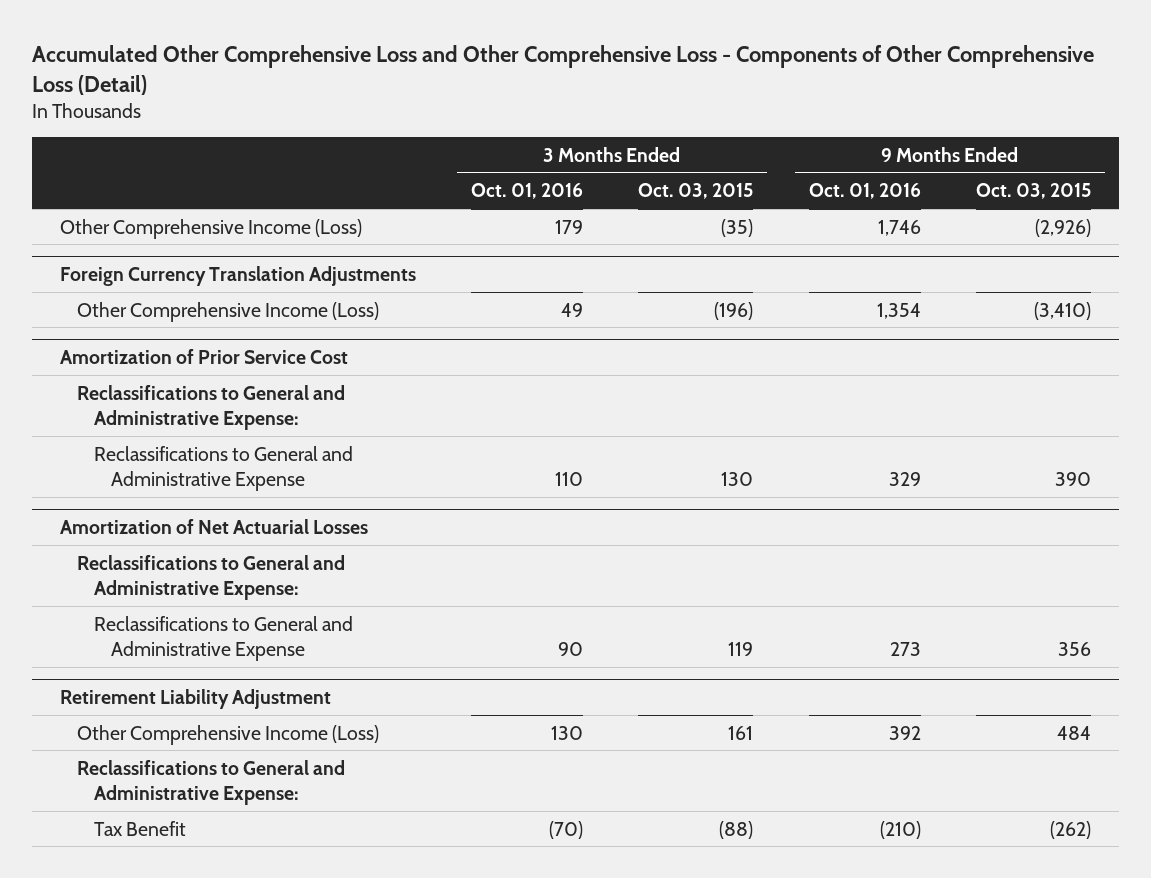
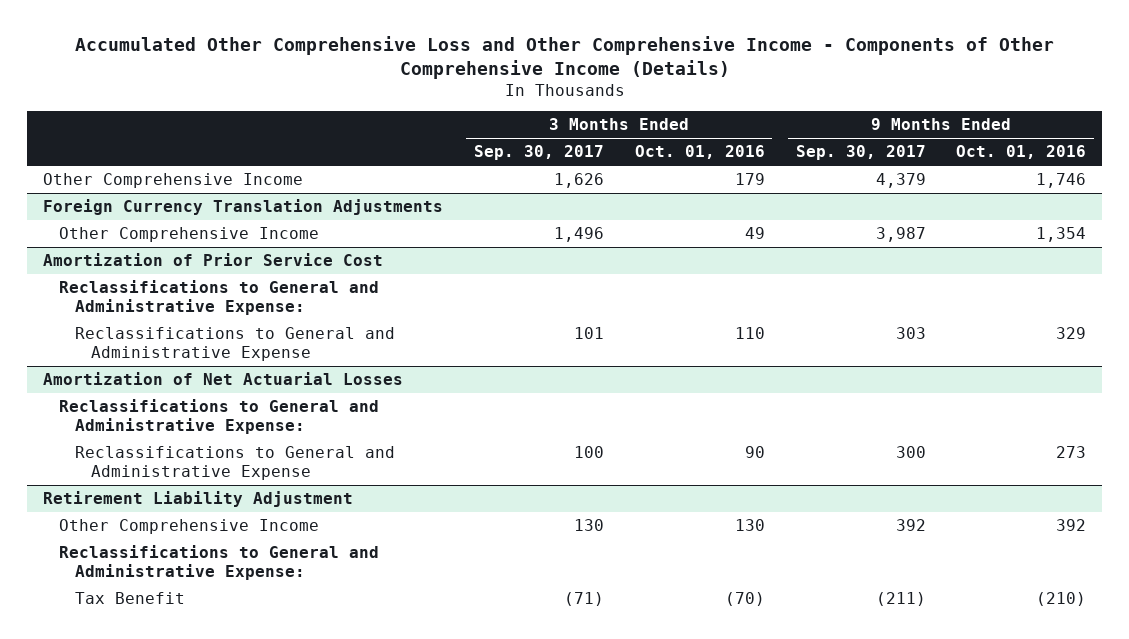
[31,44,1094,95] Accumulated Other Comprehensive Loss and Other Comprehensive Loss - Components of Other Comprehensive Loss (Detail) -> [74,36,1054,79] Accumulated Other Comprehensive Loss and Other Comprehensive Income - Components of Other Comprehensive Income (Details)
[638,183,754,200] Oct. 03, 2015 -> none
[976,183,1092,200] Oct. 03, 2015 -> none
none -> [473,145,604,161] Sep. 30, 2017
none -> [795,145,926,161] Sep. 30, 2017
[59,218,362,239] Other Comprehensive Income (Loss) -> [42,173,303,189] Other Comprehensive Income
[76,301,379,322] Other Comprehensive Income (Loss) -> [58,227,319,243] Other Comprehensive Income
[76,724,379,745] Other Comprehensive Income (Loss) -> [58,519,319,535] Other Comprehensive Income

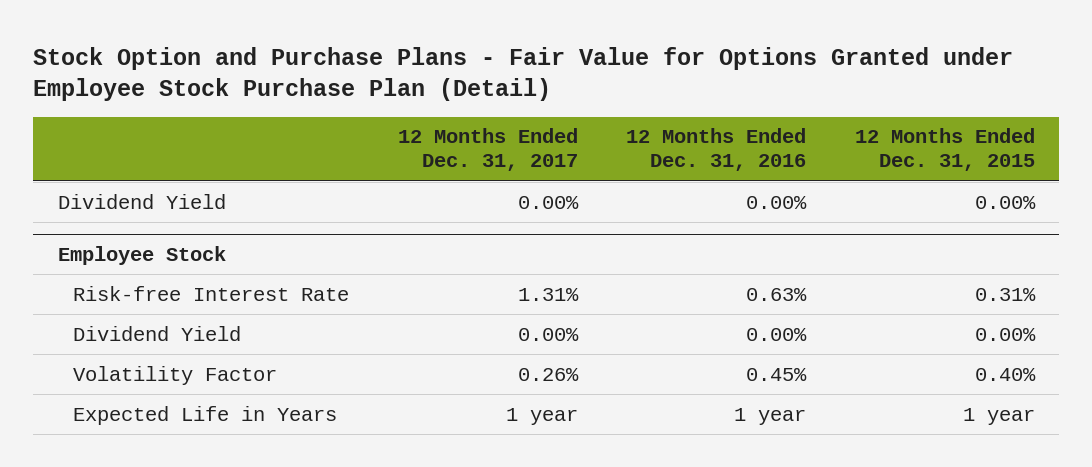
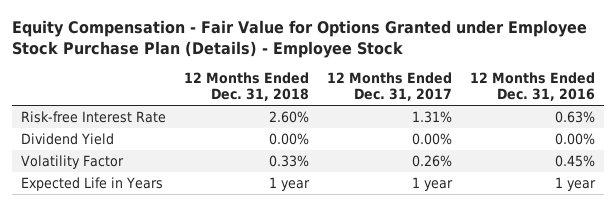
[33,46,1014,102] Stock Option and Purchase Plans - Fair Value for Options Granted under Employee Stock Purchase Plan (Detail) -> [11,19,587,58] Equity Compensation - Fair Value for Options Granted under Employee Stock Purchase Plan (Details) - Employee Stock
[854,128,1035,172] 12 Months Ended Dec. 31, 2015 -> none
none -> [183,72,309,102] 12 Months Ended Dec. 31, 2018
[57,193,226,209] Dividend Yield -> none
[57,245,226,265] Employee Stock -> none

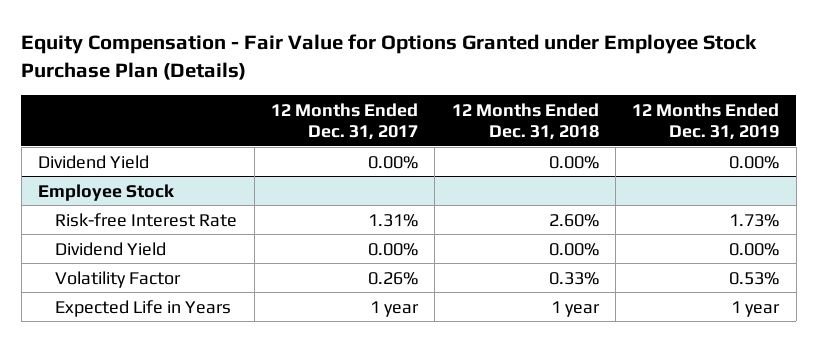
[11,19,587,58] Equity Compensation - Fair Value for Options Granted under Employee Stock Purchase Plan (Details) - Employee Stock -> [21,34,758,81] Equity Compensation - Fair Value for Options Granted under Employee Stock Purchase Plan (Details)
[469,72,595,102] 12 Months Ended Dec. 31, 2016 -> none
none -> [632,102,780,140] 12 Months Ended Dec. 31, 2019
none -> [38,154,150,169] Dividend Yield
none -> [38,183,175,201] Employee Stock

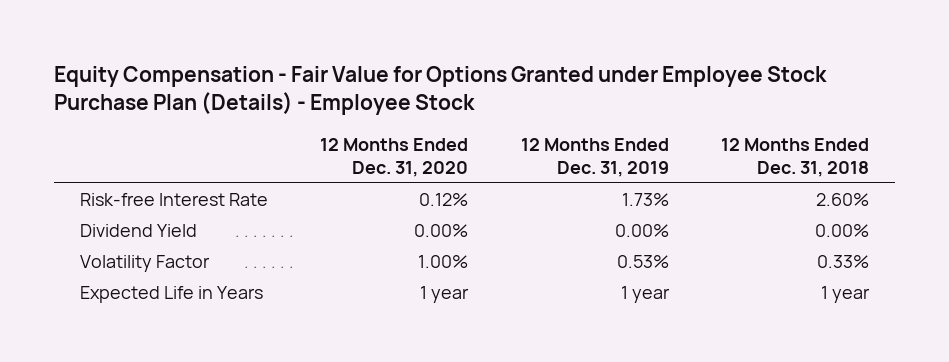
[21,34,758,81] Equity Compensation - Fair Value for Options Granted under Employee Stock Purchase Plan (Details) -> [53,65,827,116] Equity Compensation - Fair Value for Options Granted under Employee Stock Purchase Plan (Details) - Employee Stock
[270,102,418,140] 12 Months Ended Dec. 31, 2017 -> none
none -> [320,137,469,177] 12 Months Ended Dec. 31, 2020
[38,154,150,169] Dividend Yield -> none
[38,183,175,201] Employee Stock -> none

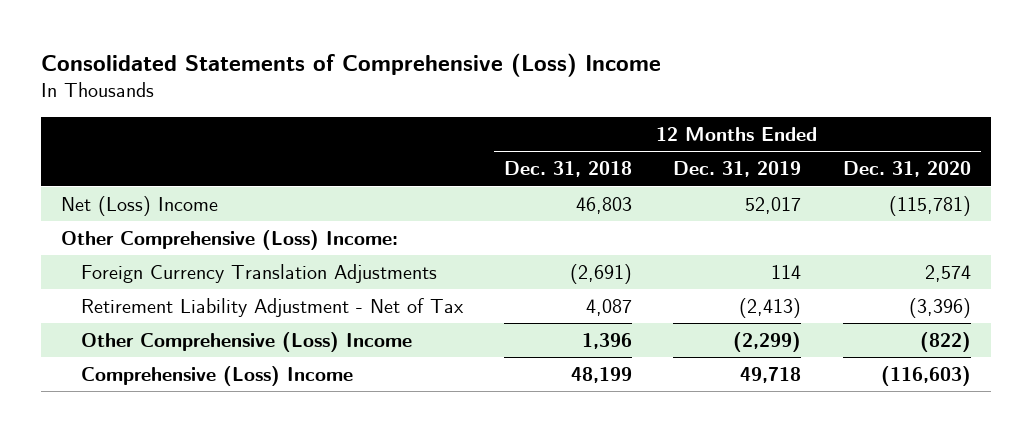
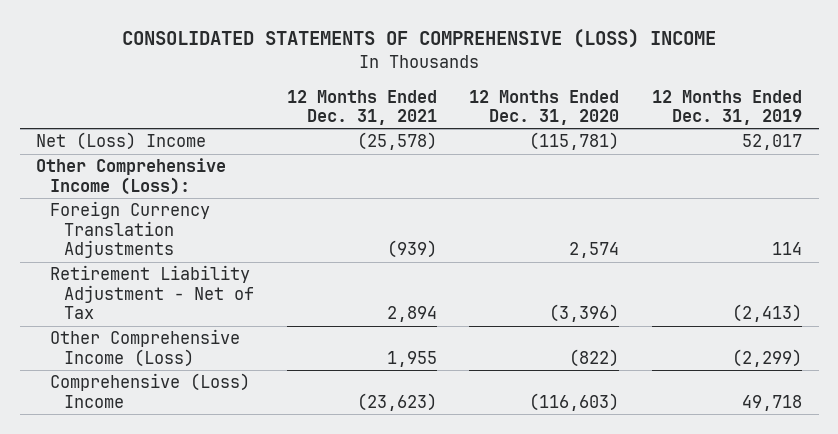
[40,52,661,77] Consolidated Statements of Comprehensive (Loss) Income -> [122,29,717,49] CONSOLIDATED STATEMENTS OF COMPREHENSIVE (LOSS) INCOME
[503,161,632,178] Dec. 31, 2018 -> none
none -> [286,89,437,126] 12 Months Ended Dec. 31, 2021
[61,230,399,251] Other Comprehensive (Loss) Income: -> [36,158,227,195] Other Comprehensive Income (Loss):
[80,332,412,353] Other Comprehensive (Loss) Income -> [49,329,240,367] Other Comprehensive Income (Loss)

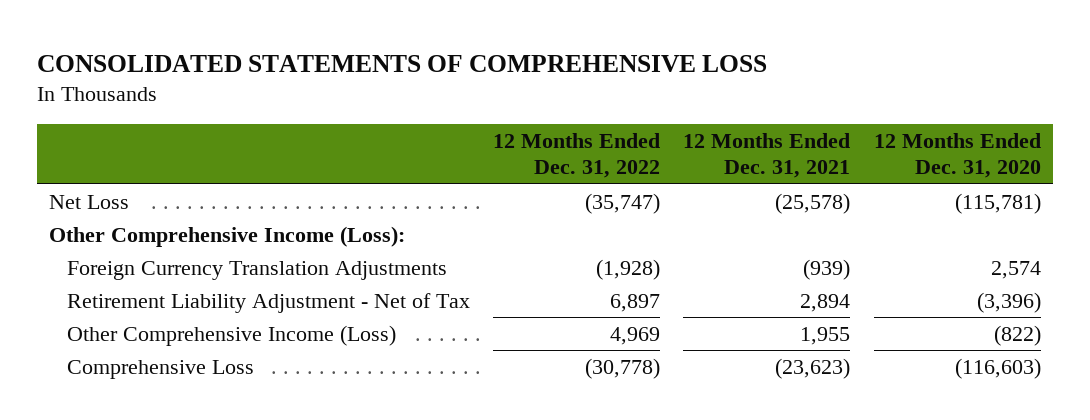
[122,29,717,49] CONSOLIDATED STATEMENTS OF COMPREHENSIVE (LOSS) INCOME -> [37,54,768,72] CONSOLIDATED STATEMENTS OF COMPREHENSIVE LOSS
[652,89,803,126] 12 Months Ended Dec. 31, 2019 -> none
none -> [492,132,660,179] 12 Months Ended Dec. 31, 2022
[36,132,207,151] Net (Loss) Income -> [48,194,129,209] Net Loss
[49,373,250,408] Comprehensive (Loss) Income -> [66,359,254,379] Comprehensive Loss

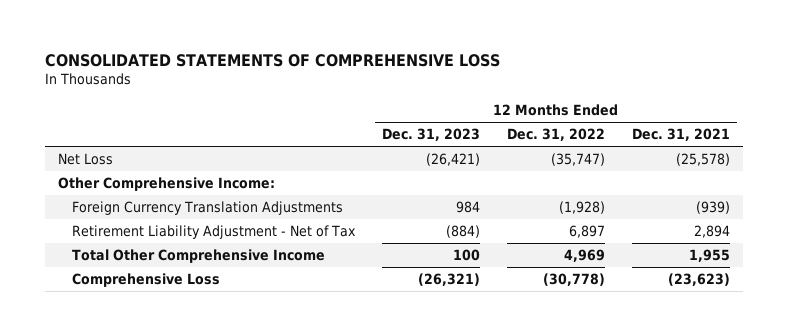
[873,132,1041,179] 12 Months Ended Dec. 31, 2020 -> none
none -> [382,128,481,142] Dec. 31, 2023
[48,225,405,247] Other Comprehensive Income (Loss): -> [58,177,276,192] Other Comprehensive Income:
[66,324,396,346] Other Comprehensive Income (Loss) -> [72,249,326,264] Total Other Comprehensive Income

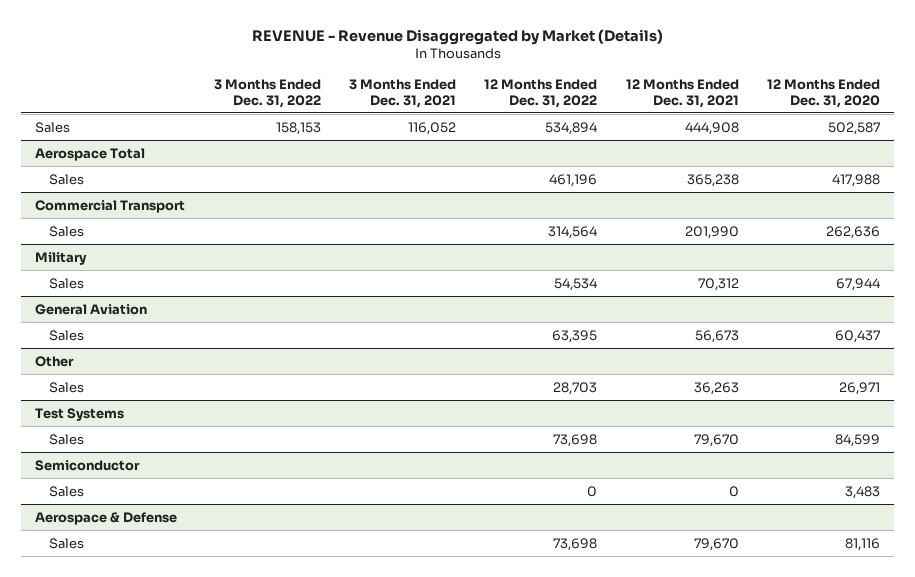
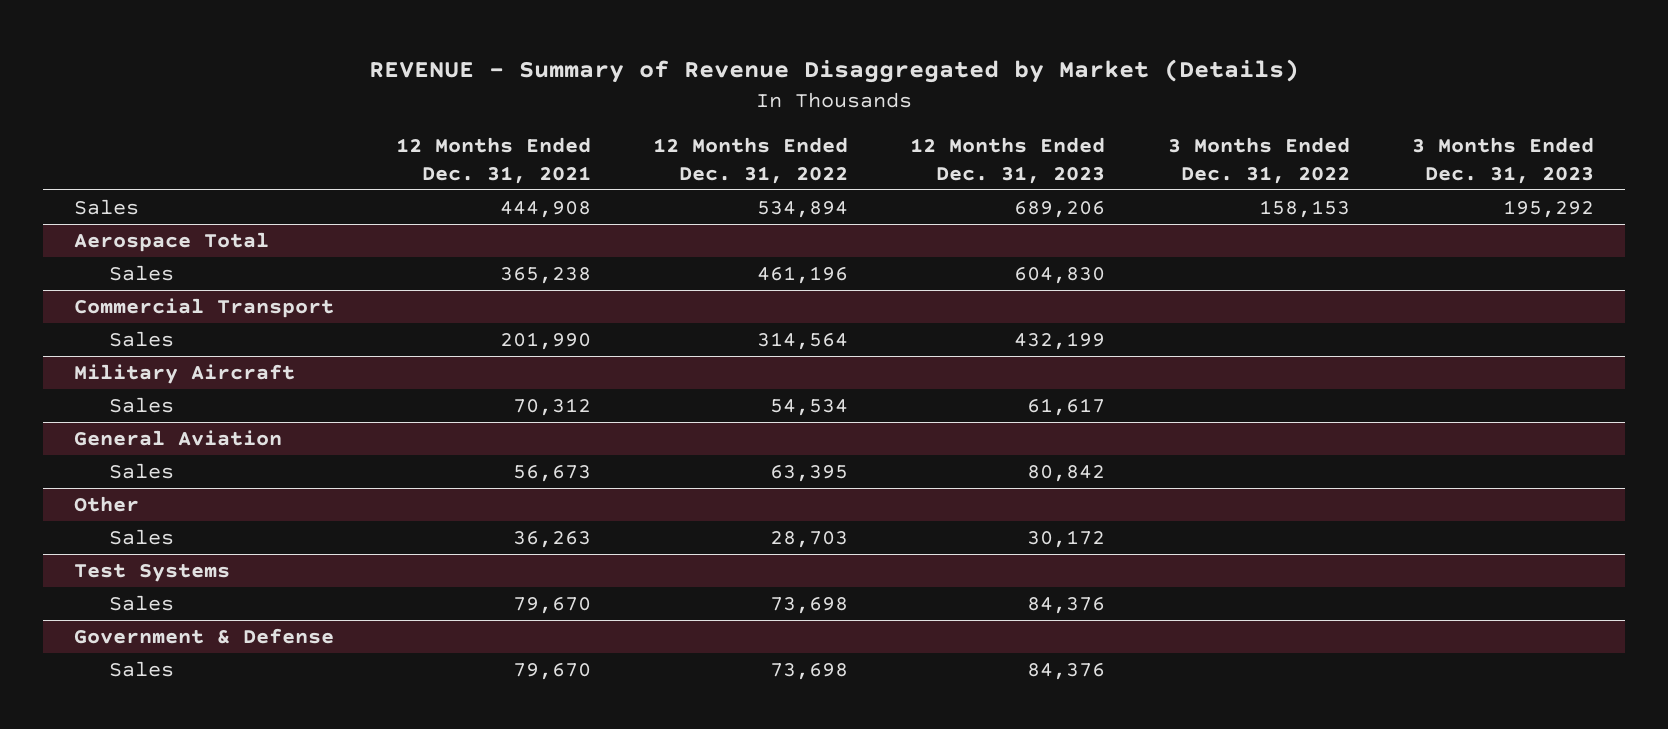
[251,28,663,45] REVENUE - Revenue Disaggregated by Market (Details) -> [368,59,1299,84] REVENUE - Summary of Revenue Disaggregated by Market (Details)
[348,78,456,108] 3 Months Ended Dec. 31, 2021 -> none
[766,78,880,108] 12 Months Ended Dec. 31, 2020 -> none
none -> [910,137,1106,184] 12 Months Ended Dec. 31, 2023
none -> [1411,137,1594,184] 3 Months Ended Dec. 31, 2023
[35,251,88,265] Military -> [73,363,295,384] Military Aircraft
[35,459,141,471] Semiconductor -> none
[49,485,85,497] Sales -> none
[35,511,178,525] Aerospace & Defense -> none
none -> [73,627,334,644] Government & Defense

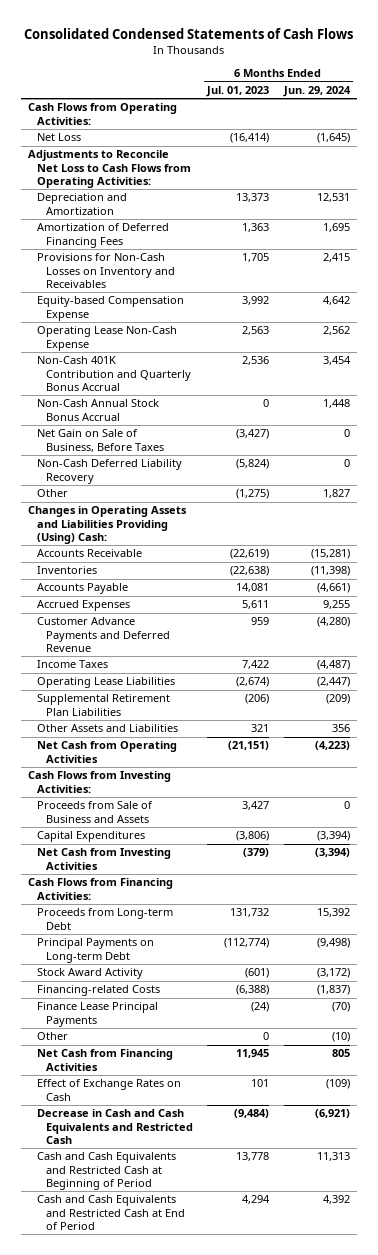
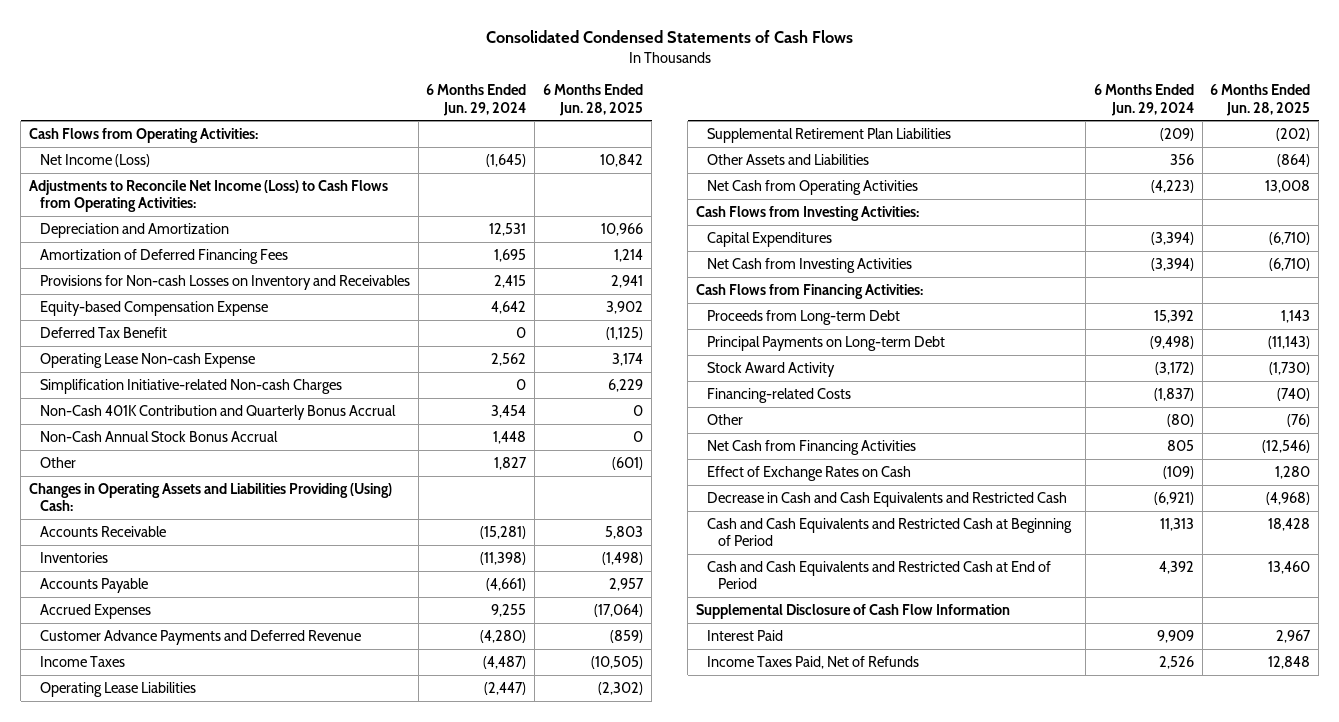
[206,85,270,97] Jul. 01, 2023 -> none
none -> [543,84,644,116] 6 Months Ended Jun. 28, 2025
[37,133,82,142] Net Loss -> [39,153,150,167] Net Income (Loss)
[28,150,192,189] Adjustments to Reconcile Net Loss to Cash Flows from Operating Activities: -> [28,179,388,213] Adjustments to Reconcile Net Income (Loss) to Cash Flows from Operating Activities:
[37,253,175,289] Provisions for Non-Cash Losses on Inventory and Receivables -> [39,274,410,290] Provisions for Non-cash Losses on Inventory and Receivables
none -> [39,326,167,338] Deferred Tax Benefit
[37,326,178,351] Operating Lease Non-Cash Expense -> [39,352,255,368] Operating Lease Non-cash Expense
none -> [39,378,342,394] Simplification Initiative-related Non-cash Charges
[37,429,164,452] Net Gain on Sale of Business, Before Taxes -> none
[37,459,183,484] Non-Cash Deferred Liability Recovery -> none
[37,801,154,823] Proceeds from Sale of Business and Assets -> none
[37,1002,159,1027] Finance Lease Principal Payments -> none
[331,1032,350,1043] (10) -> [1166,413,1194,427] (80)
none -> [696,603,1011,619] Supplemental Disclosure of Cash Flow Information
none -> [707,629,784,641] Interest Paid
none -> [707,655,920,669] Income Taxes Paid, Net of Refunds

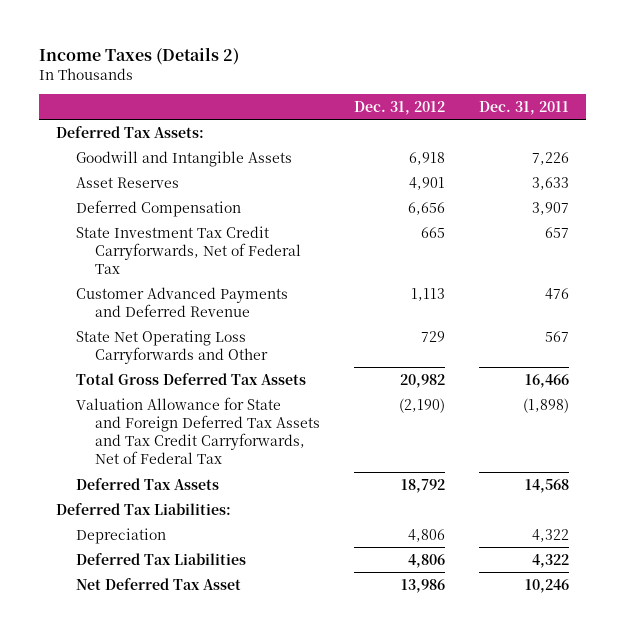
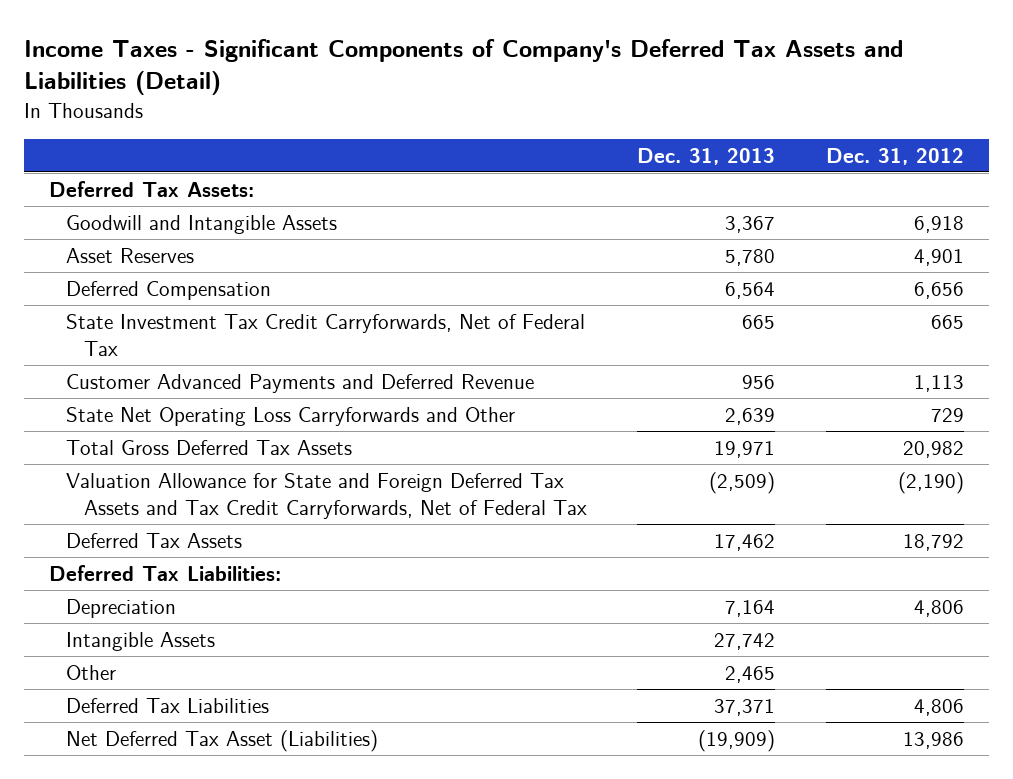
[39,47,240,66] Income Taxes (Details 2) -> [24,38,904,96] Income Taxes - Significant Components of Company's Deferred Tax Assets and Liabilities (Detail)
[478,100,569,115] Dec. 31, 2011 -> none
none -> [637,147,776,165] Dec. 31, 2013
none -> [66,631,216,651] Intangible Assets
none -> [66,664,117,680] Other
[75,577,241,590] Net Deferred Tax Asset -> [66,729,379,752] Net Deferred Tax Asset (Liabilities)

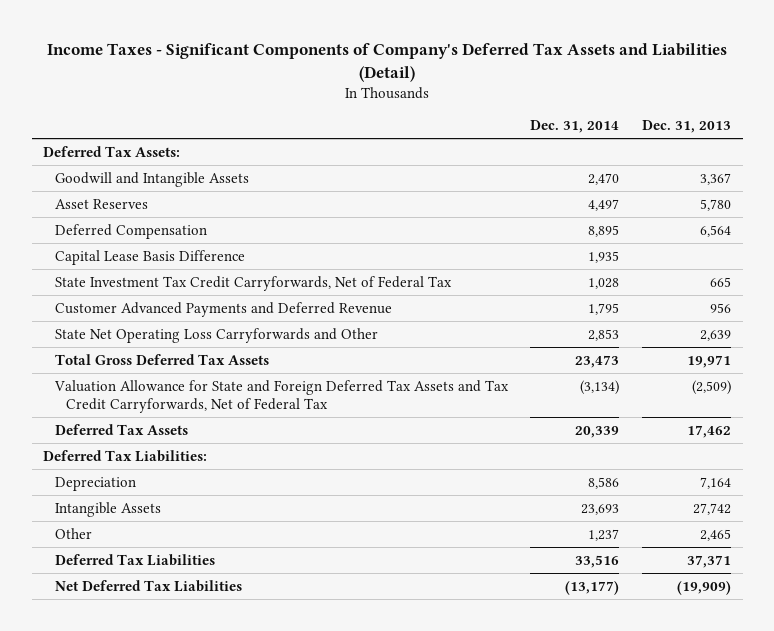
[825,147,964,165] Dec. 31, 2012 -> none
none -> [530,120,620,134] Dec. 31, 2014
none -> [54,249,245,265] Capital Lease Basis Difference
[66,729,379,752] Net Deferred Tax Asset (Liabilities) -> [54,579,242,592] Net Deferred Tax Liabilities

